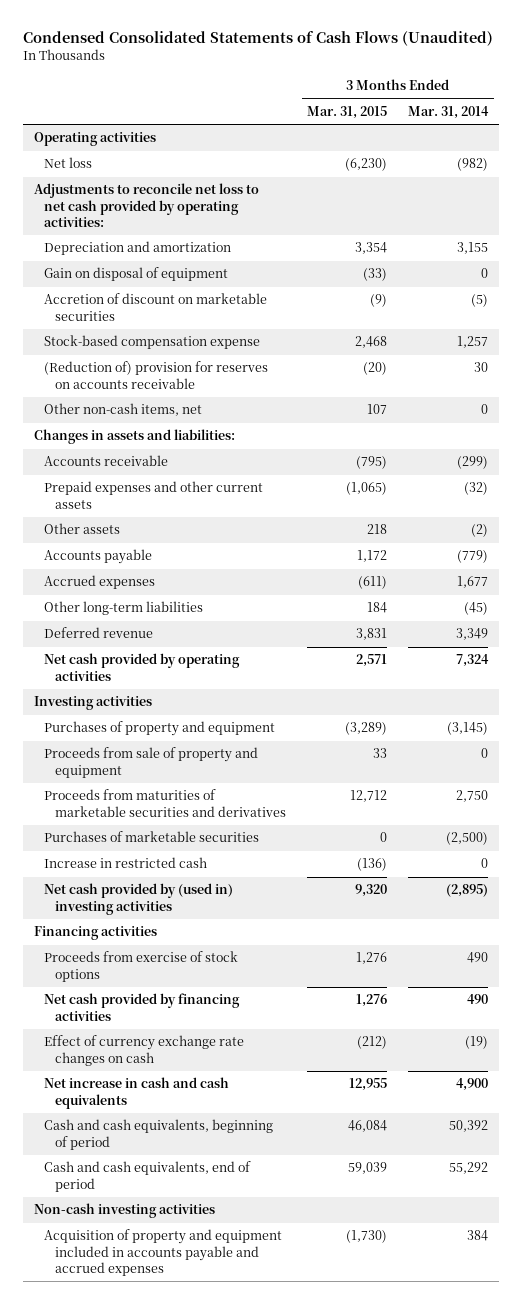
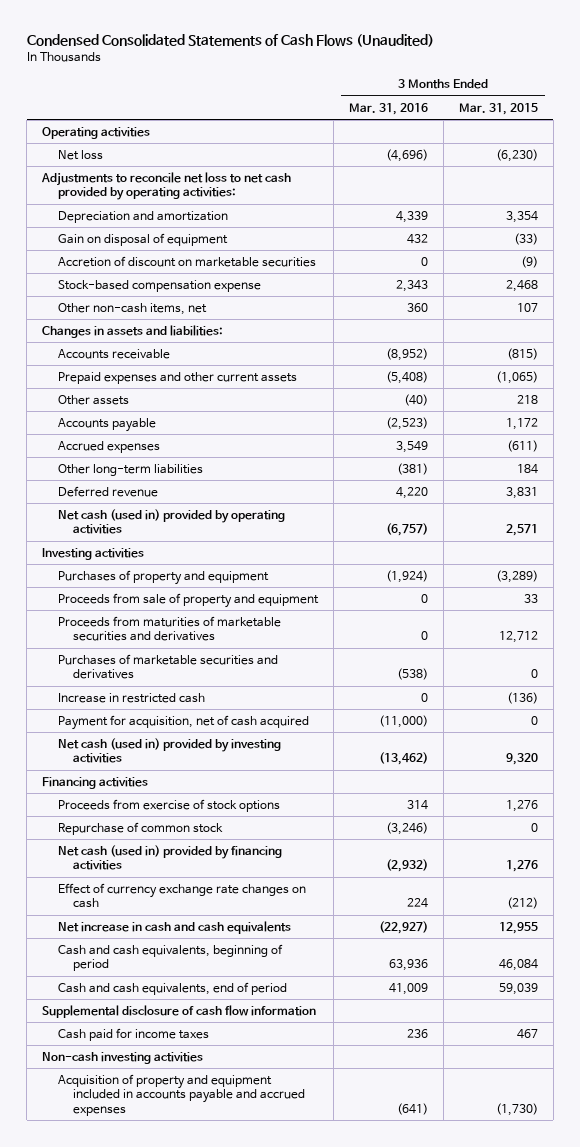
[408,105,490,119] Mar. 31, 2014 -> none
none -> [348,102,428,115] Mar. 31, 2016
[44,361,269,389] (Reduction of) provision for reserves on accounts receivable -> none
[356,456,388,470] (795) -> [506,347,538,360] (815)
[44,653,241,681] Net cash provided by operating activities -> [57,508,285,535] Net cash (used in) provided by operating activities
[44,831,260,843] Purchases of marketable securities -> [57,653,278,680] Purchases of marketable securities and derivatives
none -> [57,714,309,730] Payment for acquisition, net of cash acquired
[44,883,234,915] Net cash provided by (used in) investing activities -> [57,737,281,764] Net cash (used in) provided by investing activities
none -> [57,821,223,835] Repurchase of common stock
[44,993,241,1021] Net cash provided by financing activities -> [57,844,282,871] Net cash (used in) provided by financing activities
none -> [42,1004,317,1018] Supplemental disclosure of cash flow information
none -> [57,1027,209,1041] Cash paid for income taxes

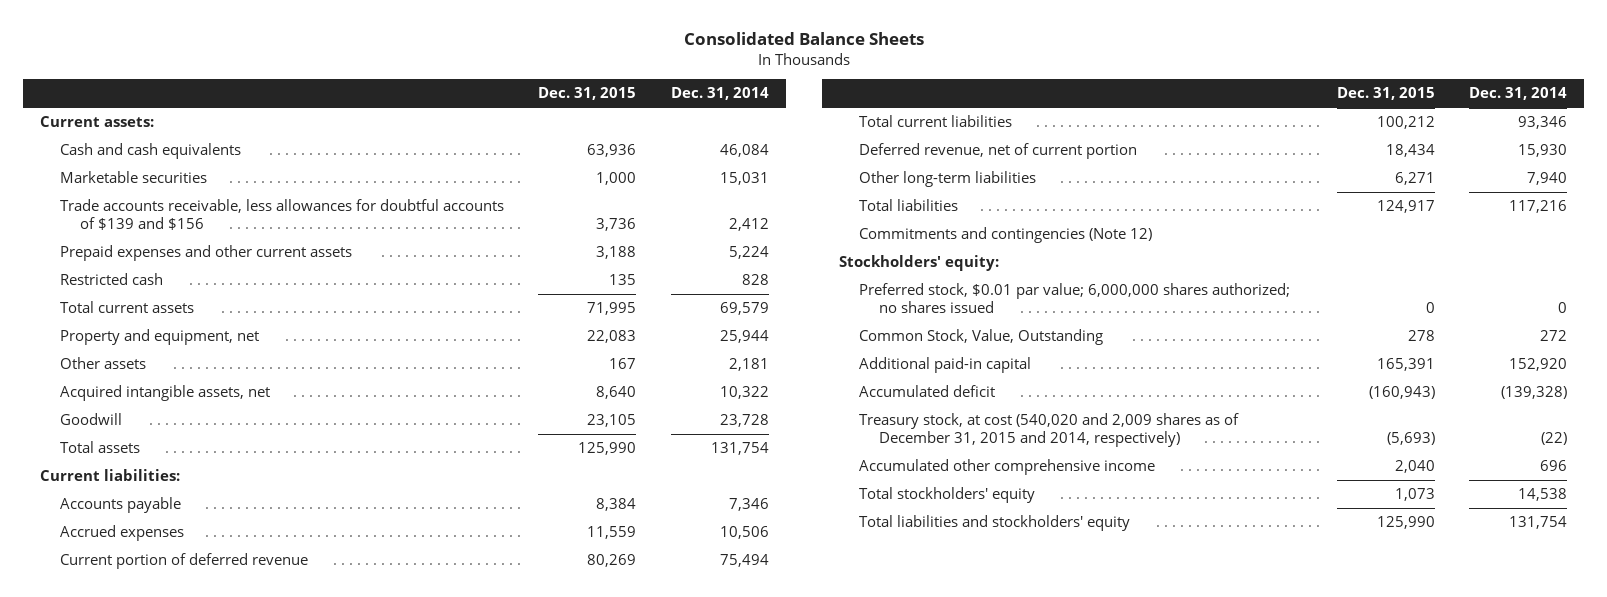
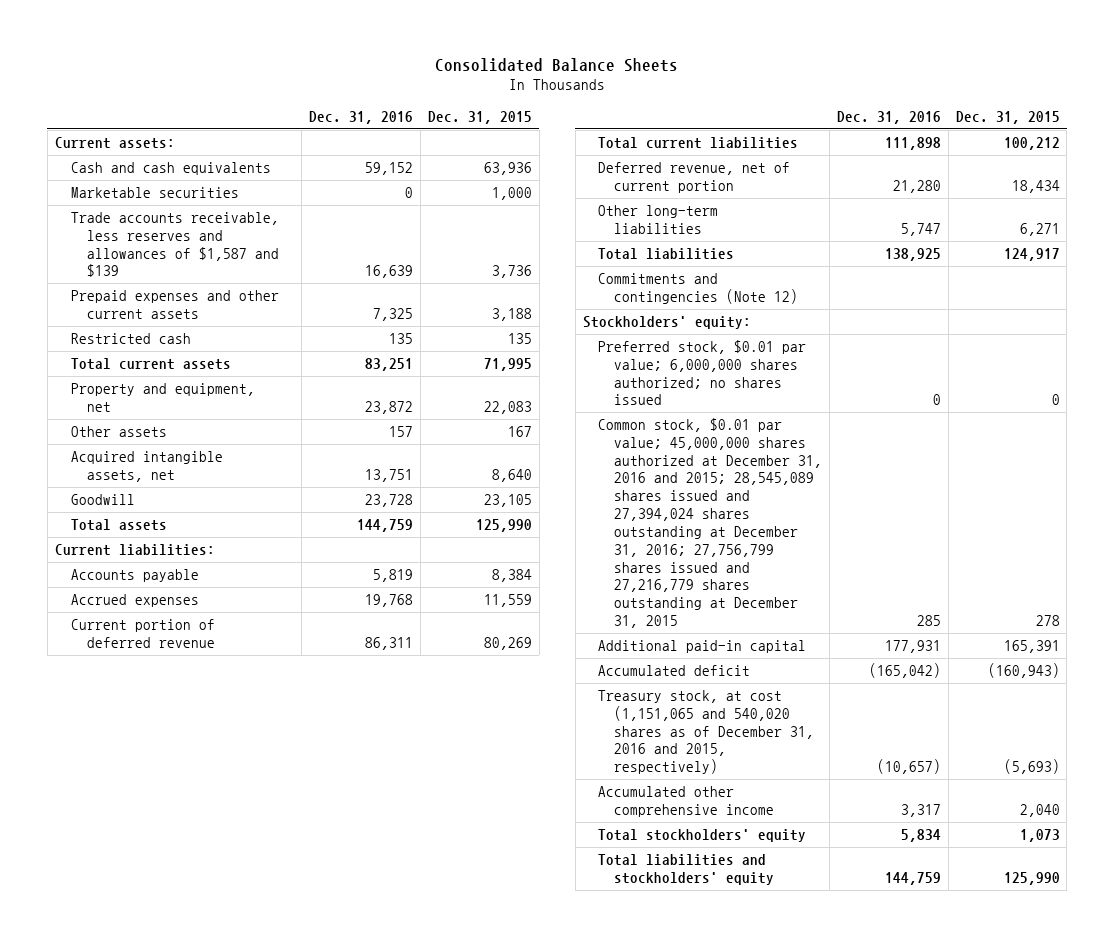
[670,87,769,101] Dec. 31, 2014 -> none
none -> [309,110,414,124] Dec. 31, 2016
[60,199,505,231] Trade accounts receivable, less allowances for doubtful accounts of $139 and $156 -> [70,212,279,278] Trade accounts receivable, less reserves and allowances of $1,587 and $139
[858,329,1103,346] Common Stock, Value, Outstanding -> [598,418,823,629] Common stock, $0.01 par value; 45,000,000 shares authorized at December 31, 2016 and 2015; 28,545,089 shares issued and 27,394,024 shares outstanding at December 31, 2016; 27,756,799 shares issued and 27,216,779 shares outstanding at December 31, 2015
[858,413,1239,448] Treasury stock, at cost (540,020 and 2,009 shares as of December 31, 2015 and 2014, respectively) -> [598,690,815,775] Treasury stock, at cost (1,151,065 and 540,020 shares as of December 31, 2016 and 2015, respectively)

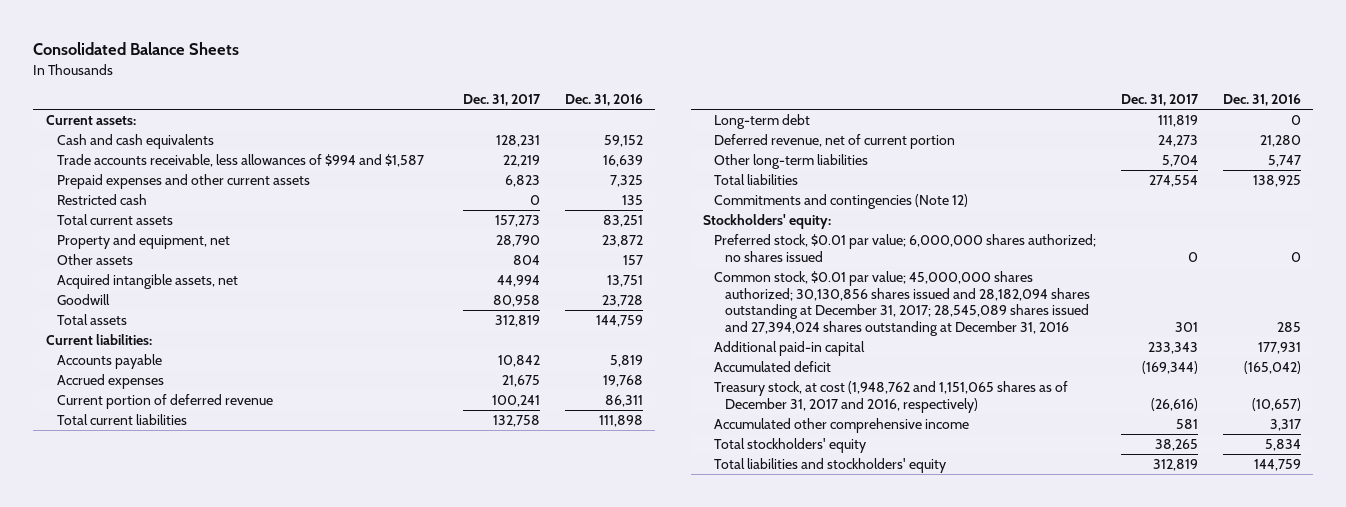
[427,110,532,124] Dec. 31, 2015 -> none
none -> [463,94,542,107] Dec. 31, 2017
[70,187,239,199] Marketable securities -> none
[70,212,279,278] Trade accounts receivable, less reserves and allowances of $1,587 and $139 -> [56,154,424,168] Trade accounts receivable, less allowances of $994 and $1,587
none -> [714,114,811,130] Long-term debt
[598,418,823,629] Common stock, $0.01 par value; 45,000,000 shares authorized at December 31, 2016 and 2015; 28,545,089 shares issued and 27,394,024 shares outstanding at December 31, 2016; 27,756,799 shares issued and 27,216,779 shares outstanding at December 31, 2015 -> [714,271,1091,336] Common stock, $0.01 par value; 45,000,000 shares authorized; 30,130,856 shares issued and 28,182,094 shares outstanding at December 31, 2017; 28,545,089 shares issued and 27,394,024 shares outstanding at December 31, 2016
[598,690,815,775] Treasury stock, at cost (1,151,065 and 540,020 shares as of December 31, 2016 and 2015, respectively) -> [714,381,1069,413] Treasury stock, at cost (1,948,762 and 1,151,065 shares as of December 31, 2017 and 2016, respectively)

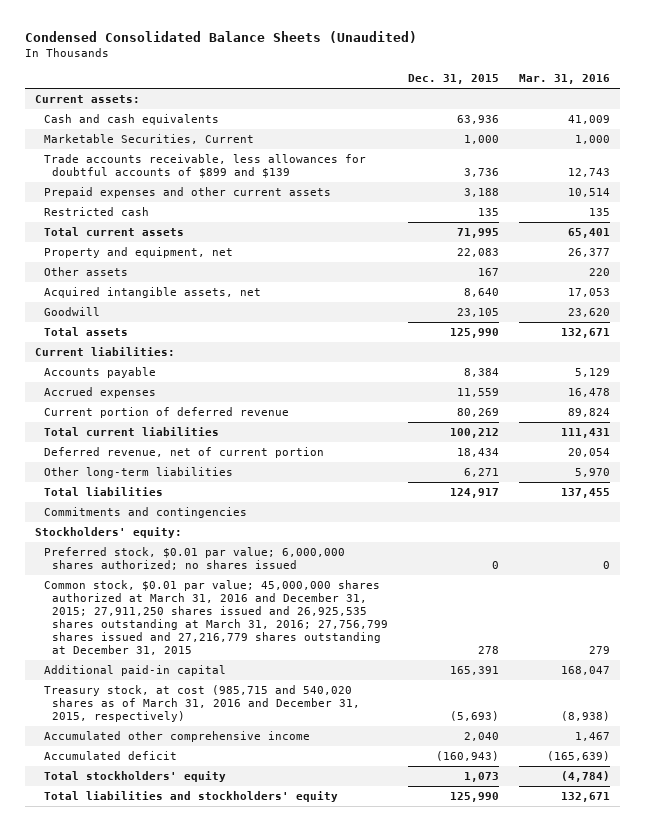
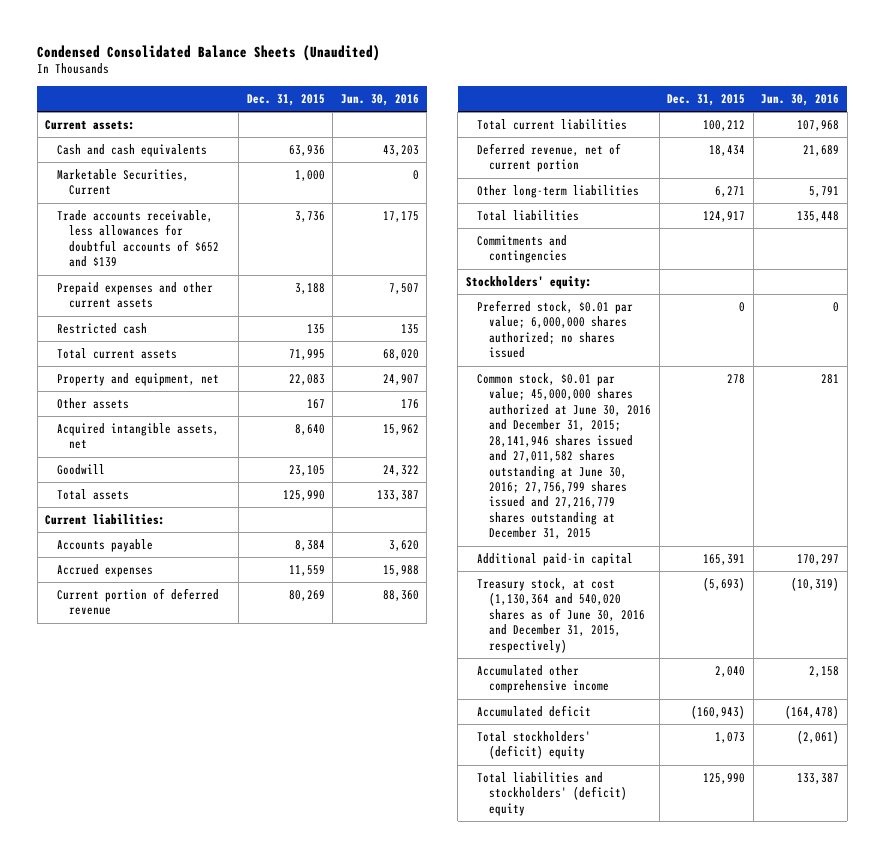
[518,74,610,85] Mar. 31, 2016 -> none
none -> [340,93,419,106] Jun. 30, 2016
[43,153,366,178] Trade accounts receivable, less allowances for doubtful accounts of $899 and $139 -> [57,209,219,268] Trade accounts receivable, less allowances for doubtful accounts of $652 and $139
[43,579,389,655] Common stock, $0.01 par value; 45,000,000 shares authorized at March 31, 2016 and December 31, 2015; 27,911,250 shares issued and 26,925,535 shares outstanding at March 31, 2016; 27,756,799 shares issued and 27,216,779 shares outstanding at December 31, 2015 -> [477,372,651,540] Common stock, $0.01 par value; 45,000,000 shares authorized at June 30, 2016 and December 31, 2015; 28,141,946 shares issued and 27,011,582 shares outstanding at June 30, 2016; 27,756,799 shares issued and 27,216,779 shares outstanding at December 31, 2015
[43,684,361,722] Treasury stock, at cost (985,715 and 540,020 shares as of March 31, 2016 and December 31, 2015, respectively) -> [477,577,645,653] Treasury stock, at cost (1,130,364 and 540,020 shares as of June 30, 2016 and December 31, 2015, respectively)
[43,770,226,782] Total stockholders' equity -> [477,730,592,760] Total stockholders' (deficit) equity
[43,790,338,802] Total liabilities and stockholders' equity -> [477,771,627,816] Total liabilities and stockholders' (deficit) equity

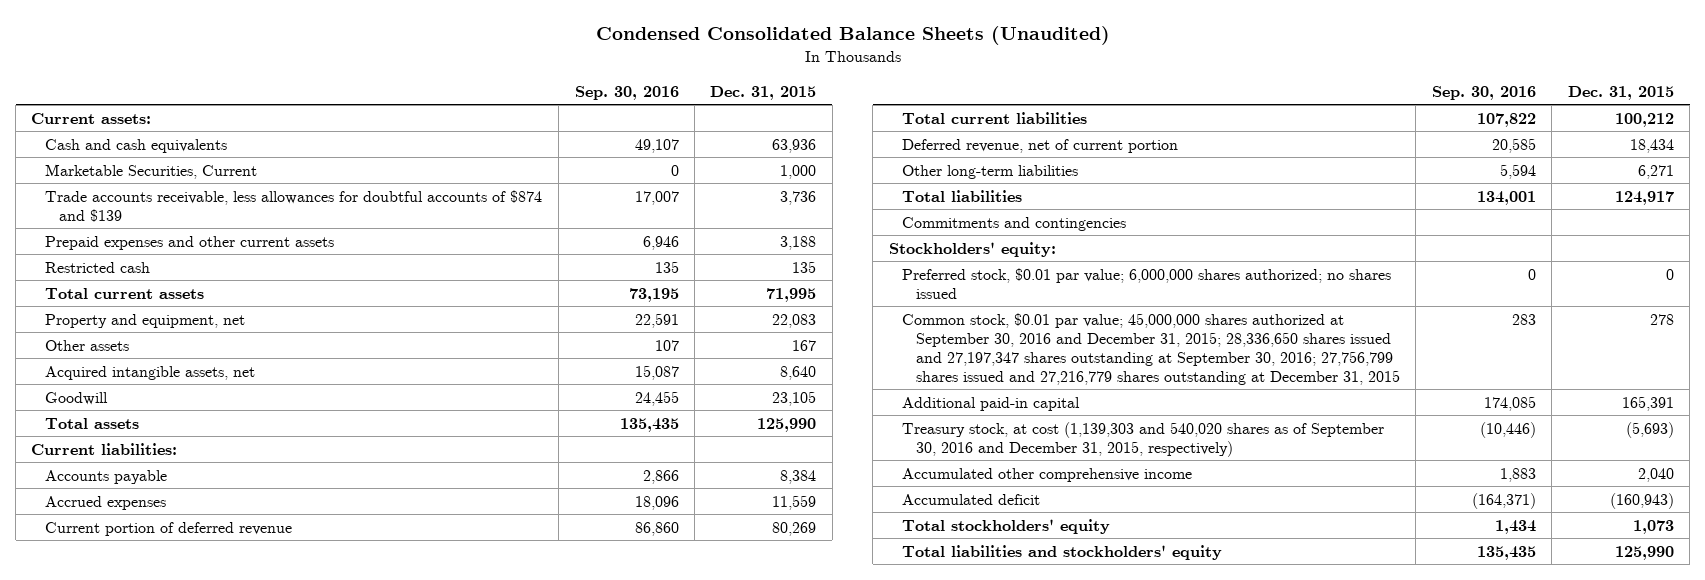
[340,93,419,106] Jun. 30, 2016 -> none
none -> [574,85,679,100] Sep. 30, 2016
[57,209,219,268] Trade accounts receivable, less allowances for doubtful accounts of $652 and $139 -> [45,189,543,222] Trade accounts receivable, less allowances for doubtful accounts of $874 and $139
[477,372,651,540] Common stock, $0.01 par value; 45,000,000 shares authorized at June 30, 2016 and December 31, 2015; 28,141,946 shares issued and 27,011,582 shares outstanding at June 30, 2016; 27,756,799 shares issued and 27,216,779 shares outstanding at December 31, 2015 -> [902,312,1400,385] Common stock, $0.01 par value; 45,000,000 shares authorized at September 30, 2016 and December 31, 2015; 28,336,650 shares issued and 27,197,347 shares outstanding at September 30, 2016; 27,756,799 shares issued and 27,216,779 shares outstanding at December 31, 2015
[477,577,645,653] Treasury stock, at cost (1,130,364 and 540,020 shares as of June 30, 2016 and December 31, 2015, respectively) -> [902,421,1385,457] Treasury stock, at cost (1,139,303 and 540,020 shares as of September 30, 2016 and December 31, 2015, respectively)
[477,730,592,760] Total stockholders' (deficit) equity -> [902,518,1111,534] Total stockholders' equity
[477,771,627,816] Total liabilities and stockholders' (deficit) equity -> [902,544,1223,560] Total liabilities and stockholders' equity

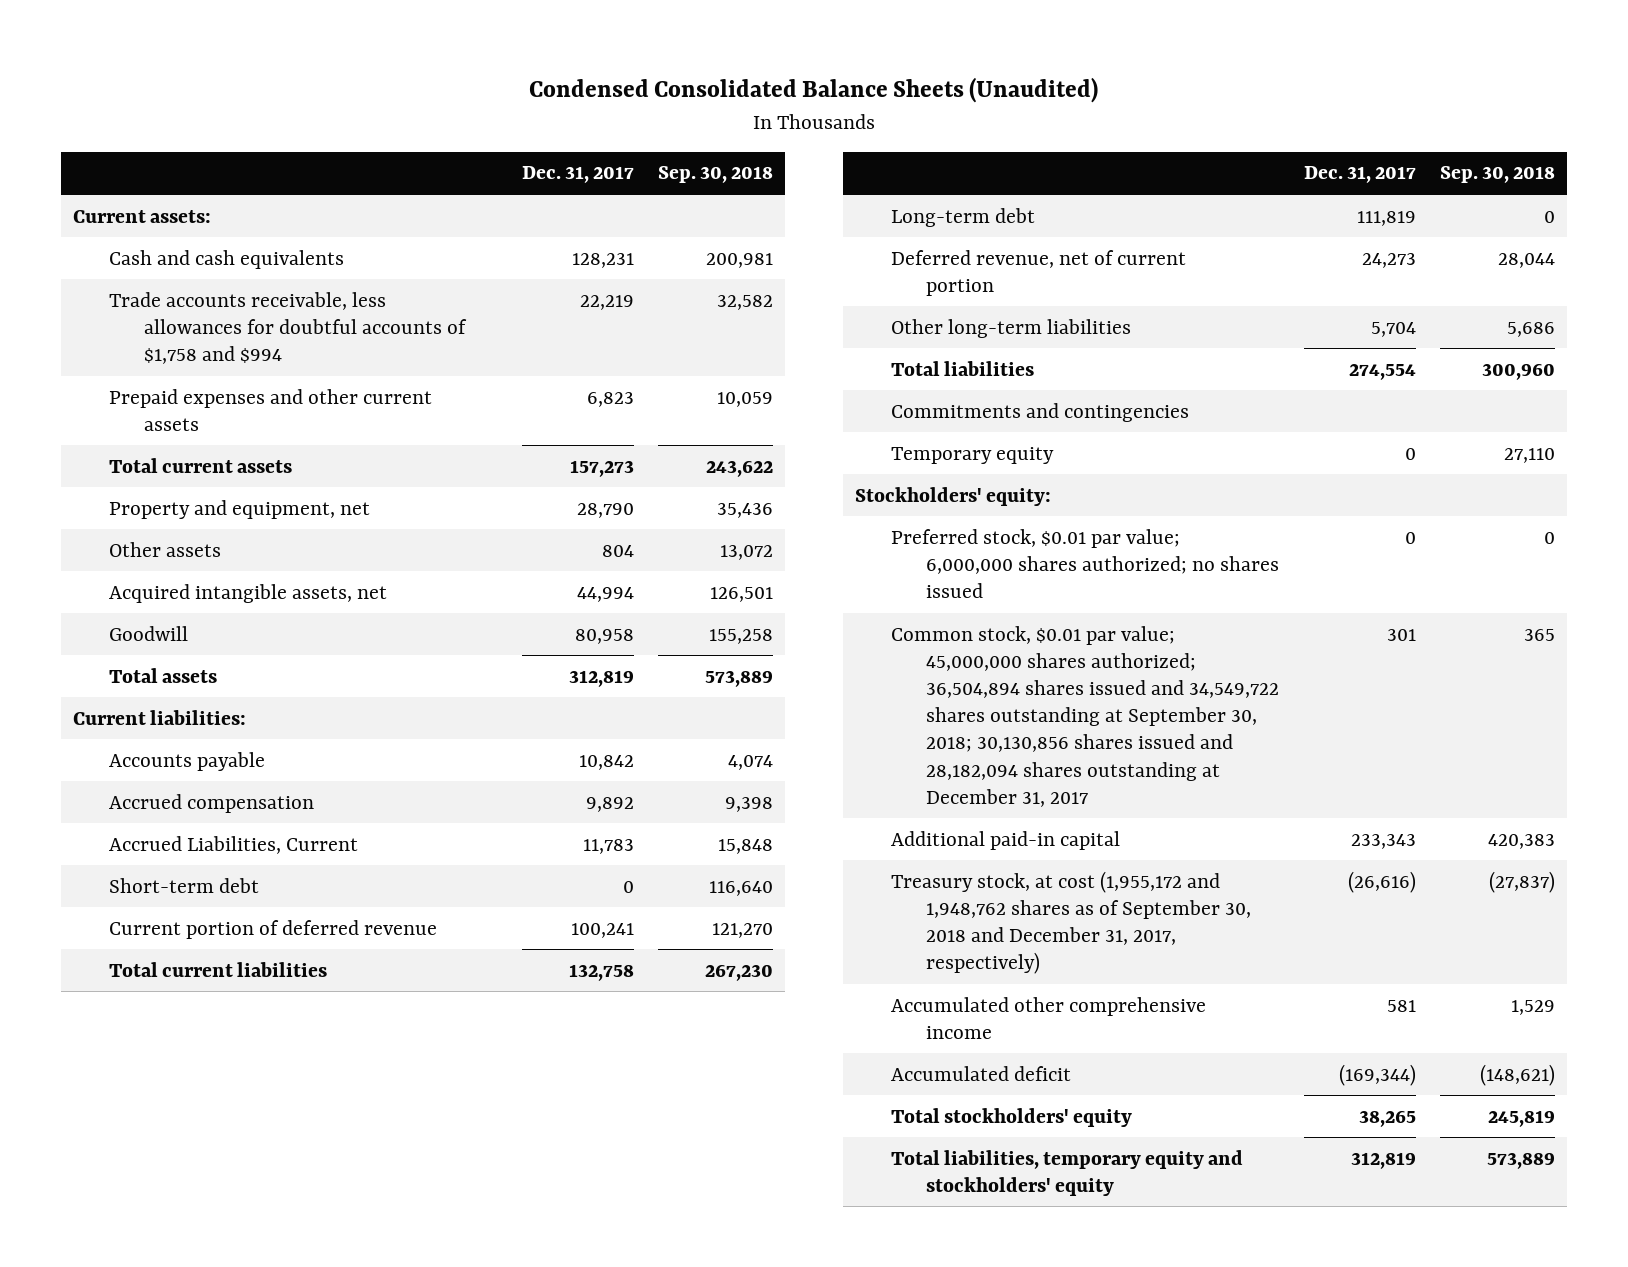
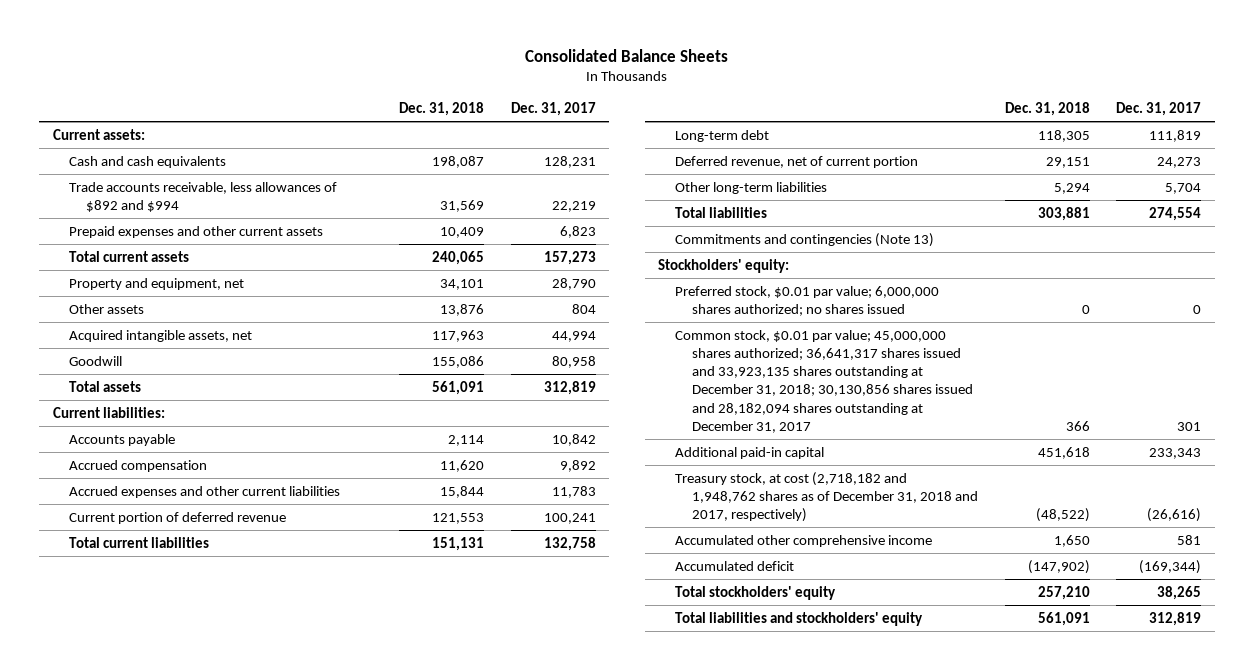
[529,77,1099,104] Condensed Consolidated Balance Sheets (Unaudited) -> [525,48,729,62] Consolidated Balance Sheets
[658,166,774,184] Sep. 30, 2018 -> none
none -> [398,102,484,117] Dec. 31, 2018
[108,291,468,365] Trade accounts receivable, less allowances for doubtful accounts of $1,758 and $994 -> [69,181,338,212] Trade accounts receivable, less allowances of $892 and $994
[108,877,259,893] Short-term debt -> none
[108,835,358,854] Accrued Liabilities, Current -> [69,485,341,498] Accrued expenses and other current liabilities
[890,446,1054,464] Temporary equity -> none
[890,402,1189,422] Commitments and contingencies -> [675,232,935,247] Commitments and contingencies (Note 13)
[890,625,1280,807] Common stock, $0.01 par value; 45,000,000 shares authorized; 36,504,894 shares issued and 34,549,722 shares outstanding at September 30, 2018; 30,130,856 shares issued and 28,182,094 shares outstanding at December 31, 2017 -> [675,329,974,433] Common stock, $0.01 par value; 45,000,000 shares authorized; 36,641,317 shares issued and 33,923,135 shares outstanding at December 31, 2018; 30,130,856 shares issued and 28,182,094 shares outstanding at December 31, 2017
[890,870,1252,975] Treasury stock, at cost (1,955,172 and 1,948,762 shares as of September 30, 2018 and December 31, 2017, respectively) -> [675,471,979,523] Treasury stock, at cost (2,718,182 and 1,948,762 shares as of December 31, 2018 and 2017, respectively)
[890,1149,1243,1196] Total liabilities, temporary equity and stockholders' equity -> [675,611,924,626] Total liabilities and stockholders' equity

